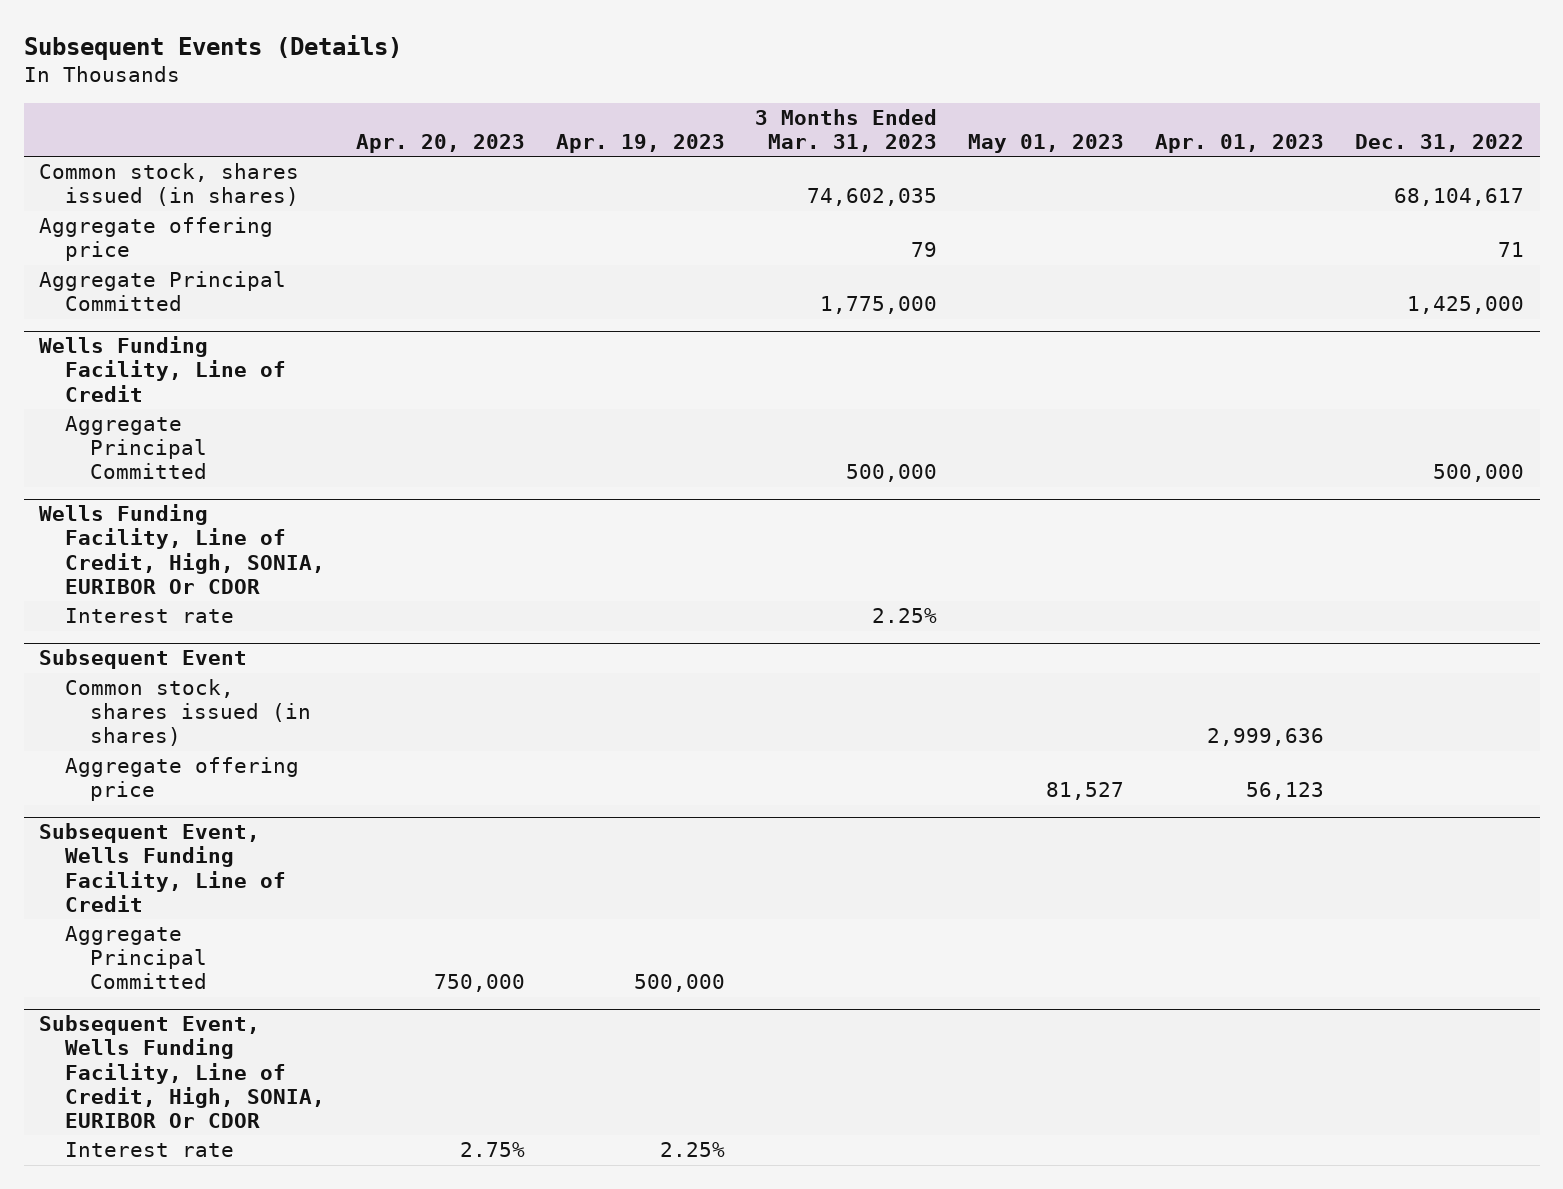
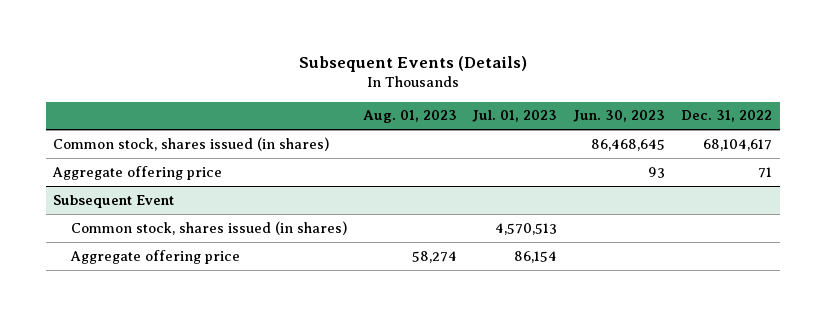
[355,134,525,154] Apr. 20, 2023 -> none
[555,134,725,154] Apr. 19, 2023 -> none
[755,108,938,153] 3 Months Ended Mar. 31, 2023 -> none
[968,134,1125,154] May 01, 2023 -> none
[1155,134,1325,154] Apr. 01, 2023 -> none
none -> [362,110,457,124] Aug. 01, 2023
none -> [472,110,558,123] Jul. 01, 2023
none -> [573,110,666,123] Jun. 30, 2023
[39,271,287,312] Aggregate Principal Committed -> none
[39,336,286,402] Wells Funding Facility, Line of Credit -> none
[64,416,208,480] Aggregate Principal Committed -> none
[39,504,325,594] Wells Funding Facility, Line of Credit, High, SONIA, EURIBOR Or CDOR -> none
[64,608,234,624] Interest rate -> none
[39,823,286,912] Subsequent Event, Wells Funding Facility, Line of Credit -> none
[64,926,208,990] Aggregate Principal Committed -> none
[39,1015,325,1128] Subsequent Event, Wells Funding Facility, Line of Credit, High, SONIA, EURIBOR Or CDOR -> none
[64,1142,234,1158] Interest rate -> none

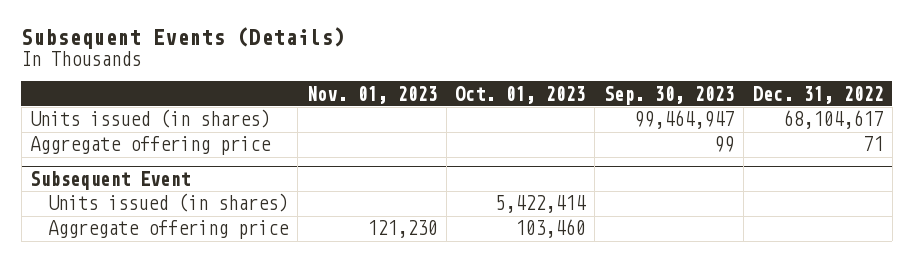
[362,110,457,124] Aug. 01, 2023 -> none
[472,110,558,123] Jul. 01, 2023 -> none
[573,110,666,123] Jun. 30, 2023 -> none
none -> [306,85,437,104] Nov. 01, 2023
none -> [455,85,586,104] Oct. 01, 2023
none -> [604,85,735,105] Sep. 30, 2023
[53,136,330,151] Common stock, shares issued (in shares) -> [30,109,271,129] Units issued (in shares)
[71,220,348,235] Common stock, shares issued (in shares) -> [48,193,289,213] Units issued (in shares)

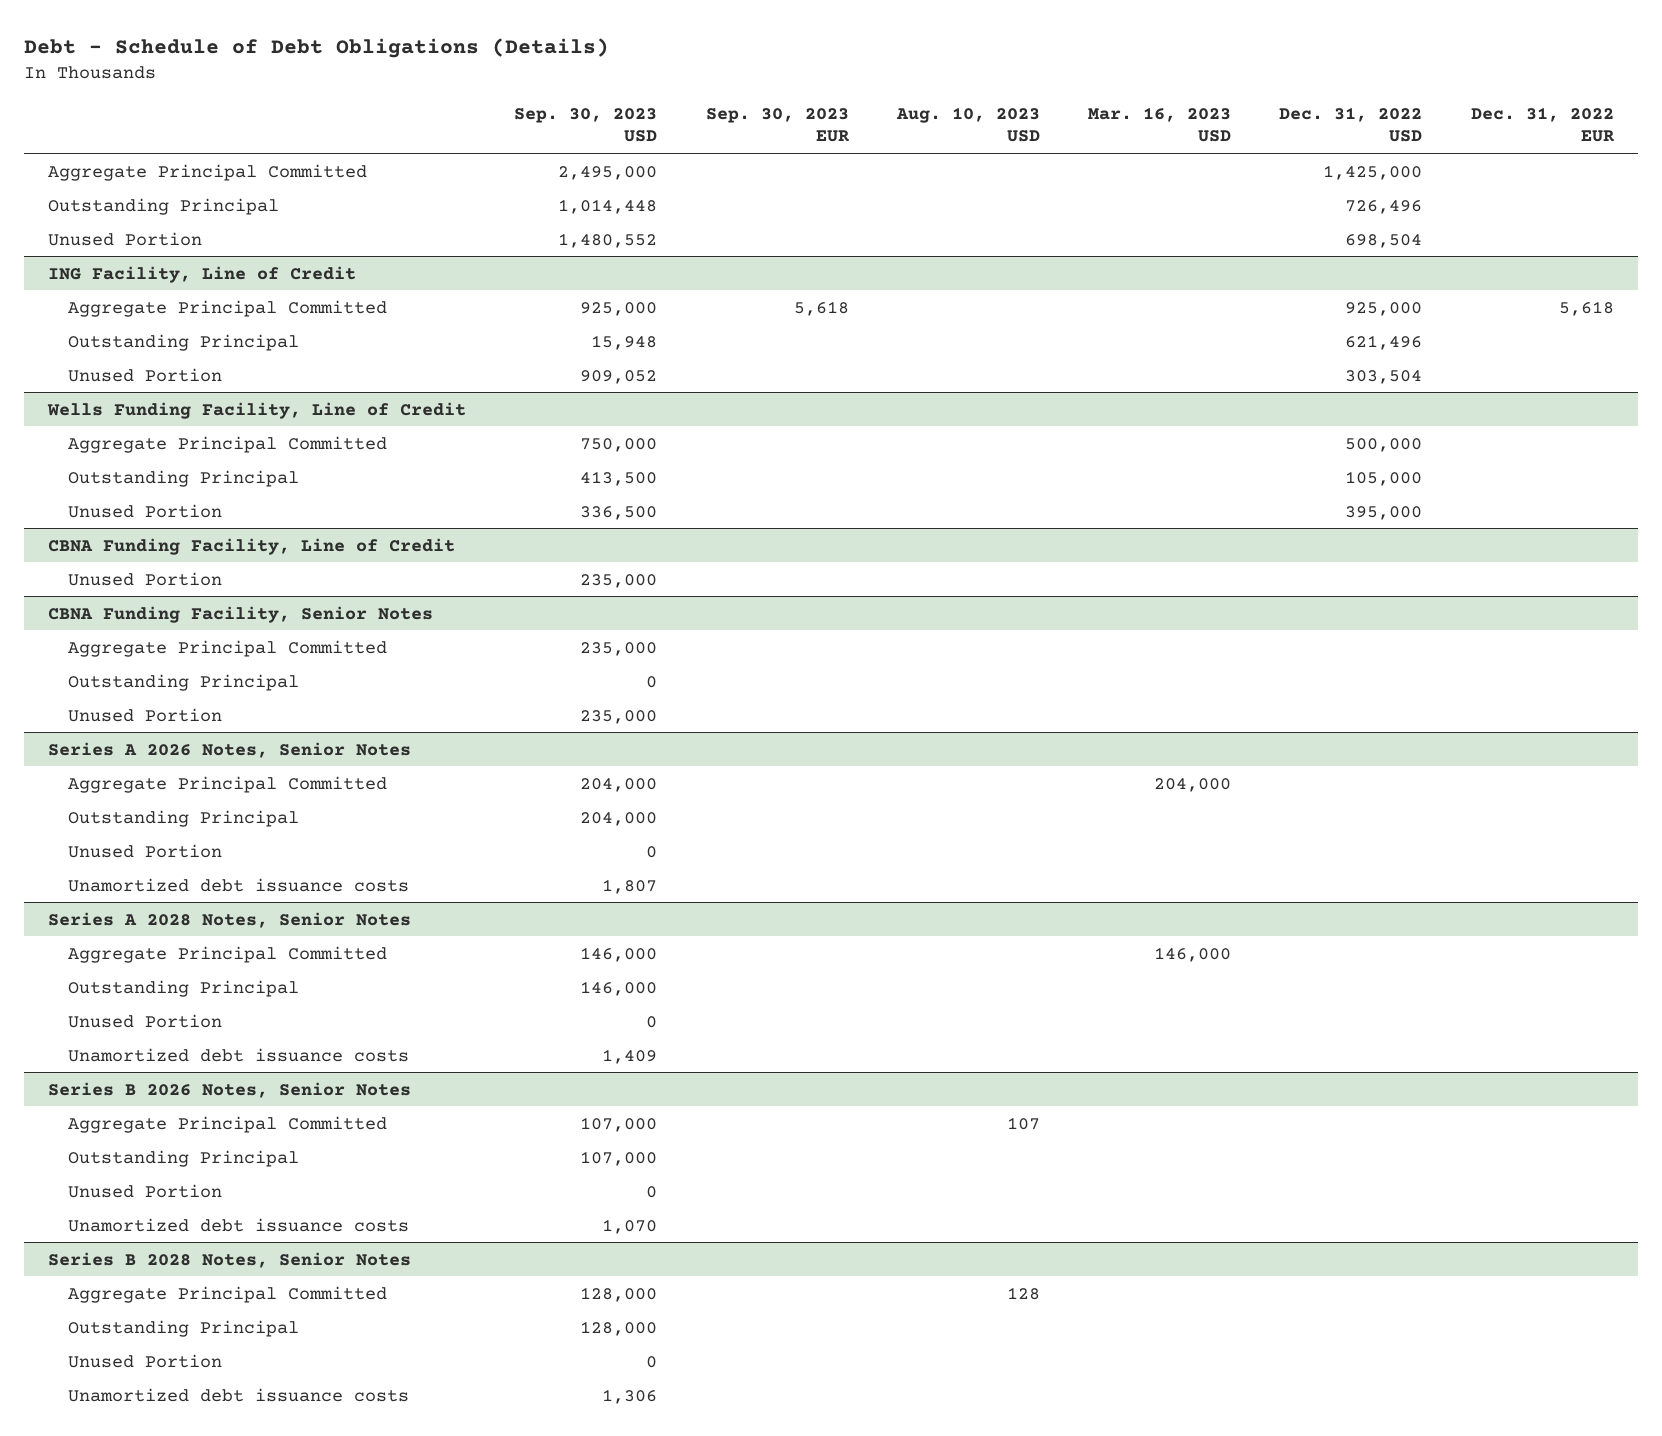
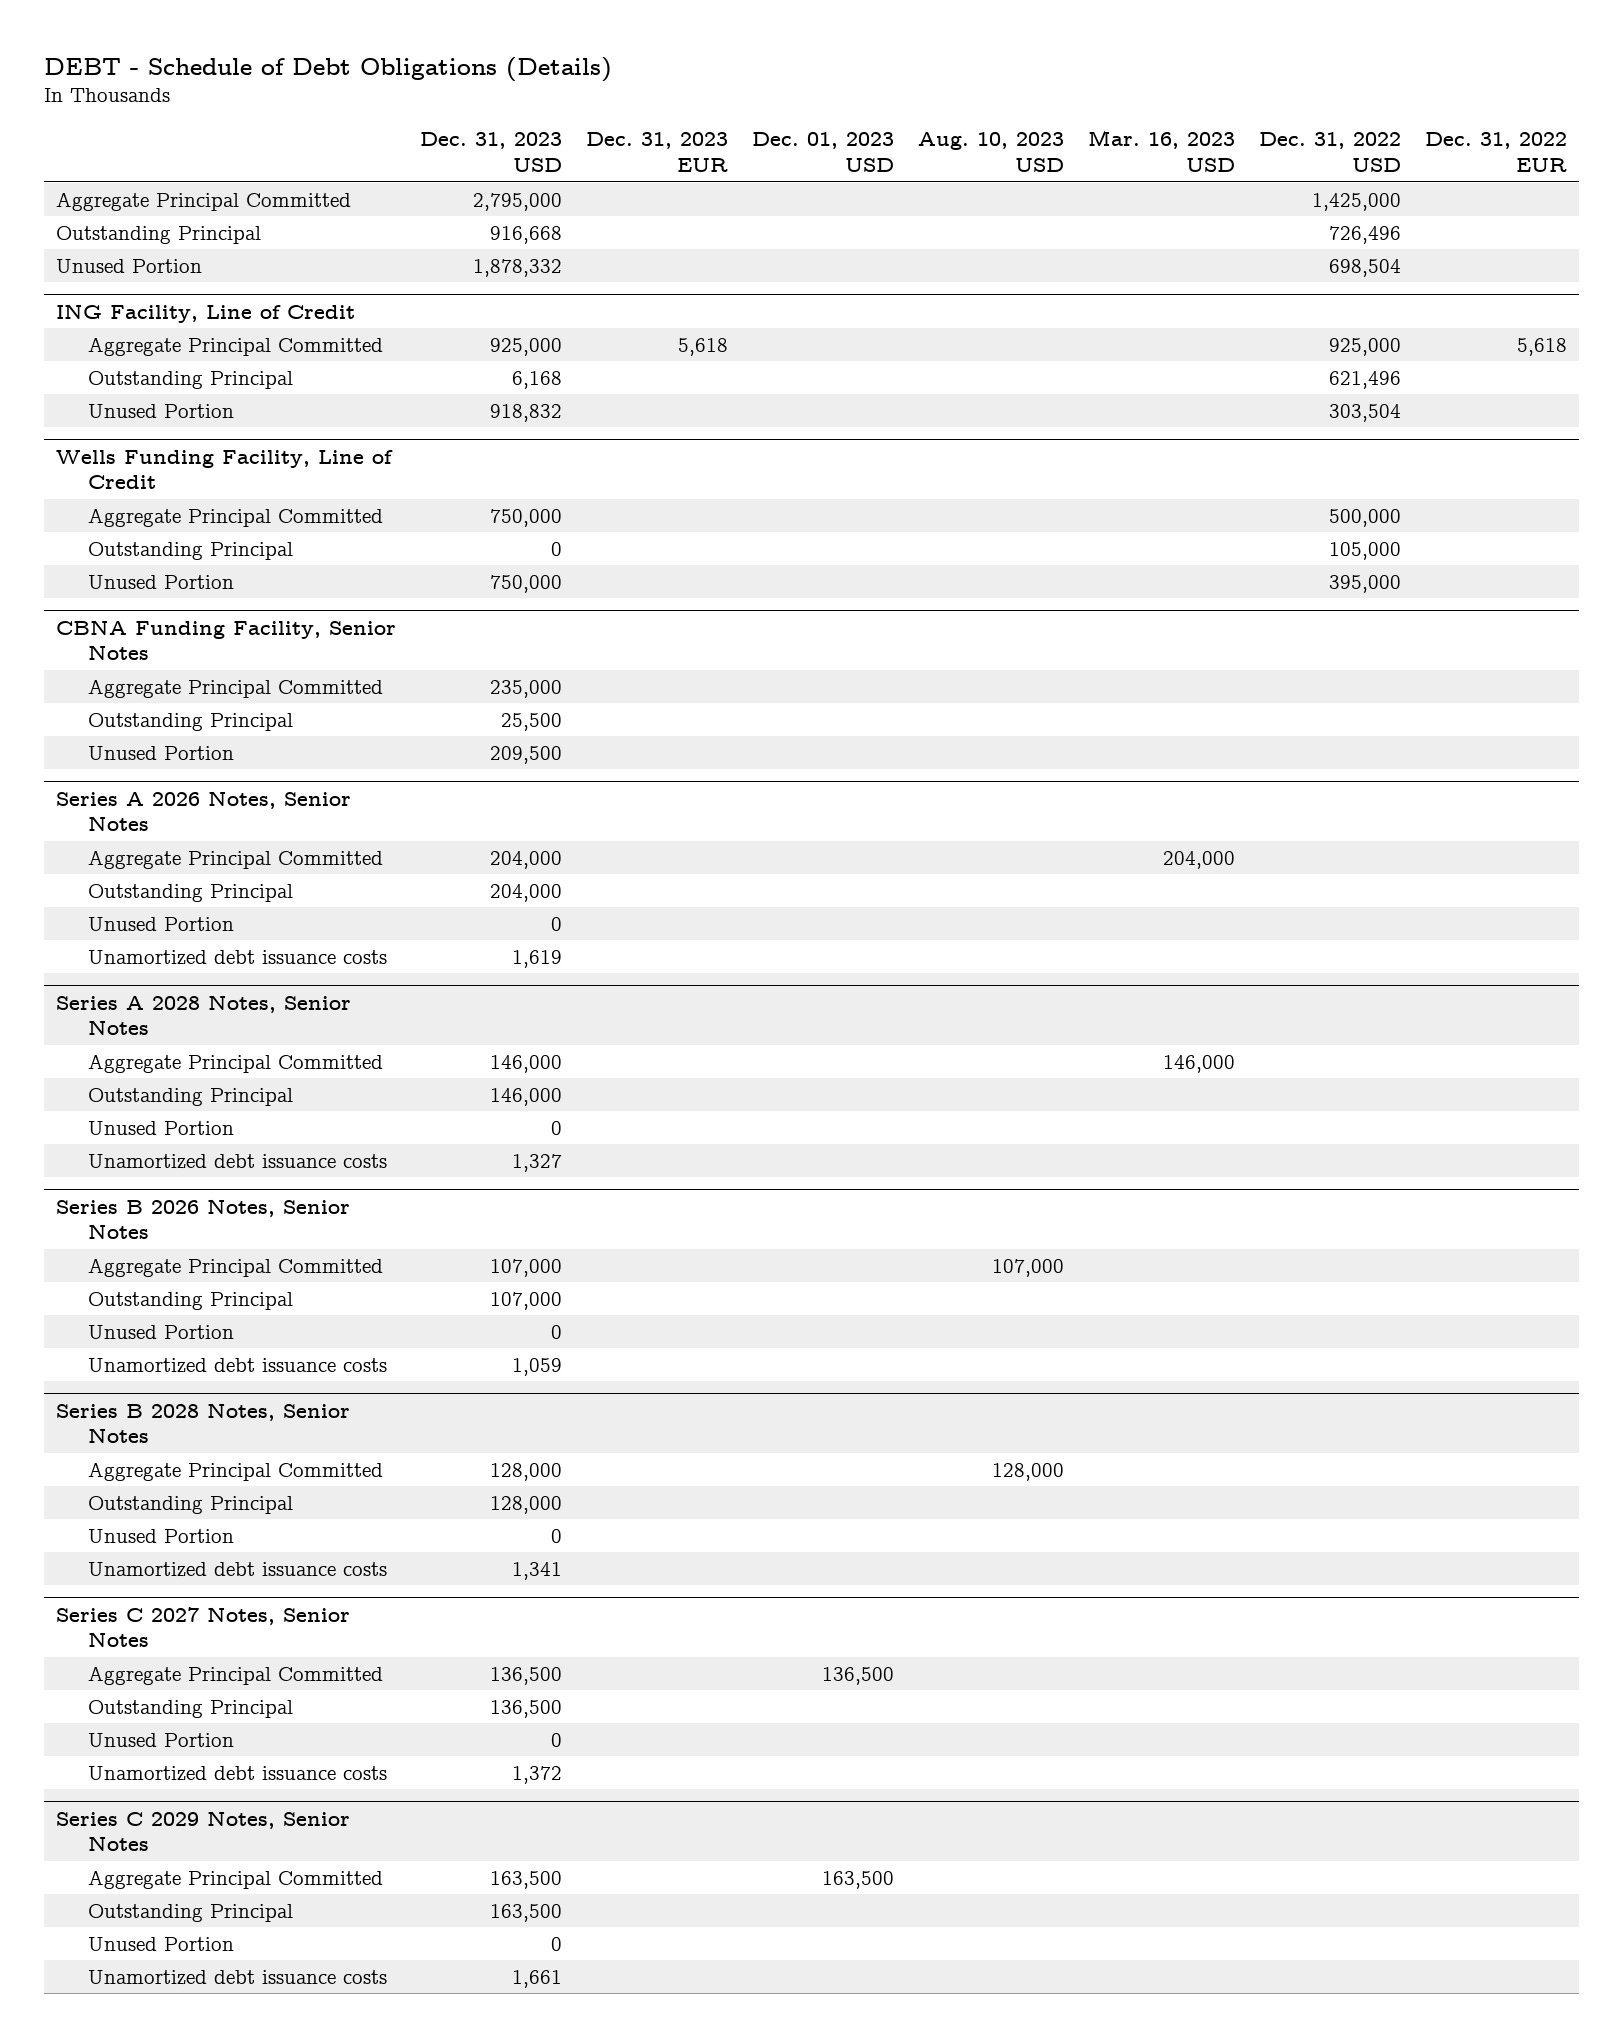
[23,37,609,58] Debt - Schedule of Debt Obligations (Details) -> [43,57,612,83] DEBT - Schedule of Debt Obligations (Details)
[514,108,658,143] Sep. 30, 2023 USD -> none
[705,108,849,143] Sep. 30, 2023 EUR -> none
none -> [419,132,562,173] Dec. 31, 2023 USD
none -> [585,132,728,173] Dec. 31, 2023 EUR
none -> [751,132,894,173] Dec. 01, 2023 USD
[48,537,456,555] CBNA Funding Facility, Line of Credit -> none
[67,571,222,586] Unused Portion -> none
[1006,1116,1040,1130] 107 -> [991,1258,1064,1277] 107,000
[1006,1286,1040,1300] 128 -> [991,1462,1064,1481] 128,000
none -> [55,1606,350,1648] Series C 2027 Notes, Senior Notes
none -> [87,1665,383,1685] Aggregate Principal Committed
none -> [87,1699,293,1718] Outstanding Principal
none -> [87,1732,234,1747] Unused Portion
none -> [87,1765,387,1781] Unamortized debt issuance costs
none -> [55,1810,350,1852] Series C 2029 Notes, Senior Notes
none -> [87,1869,383,1889] Aggregate Principal Committed
none -> [87,1903,293,1922] Outstanding Principal
none -> [87,1936,234,1951] Unused Portion
none -> [87,1969,387,1985] Unamortized debt issuance costs

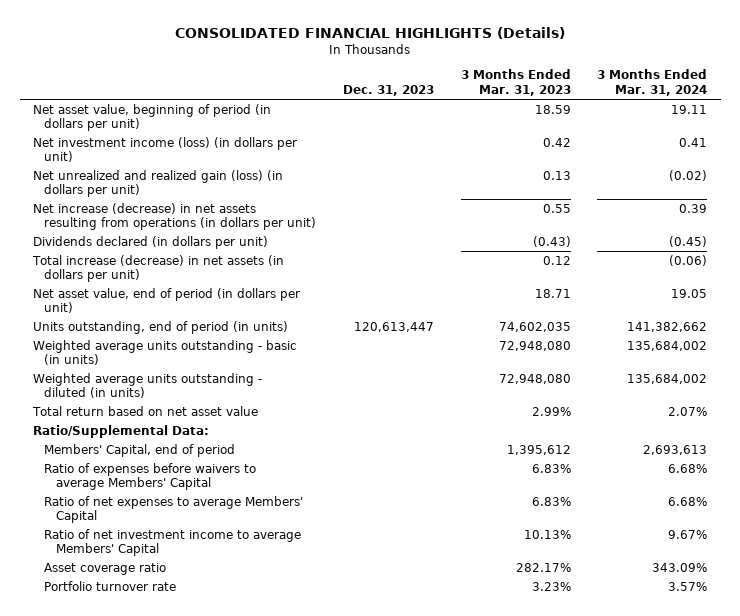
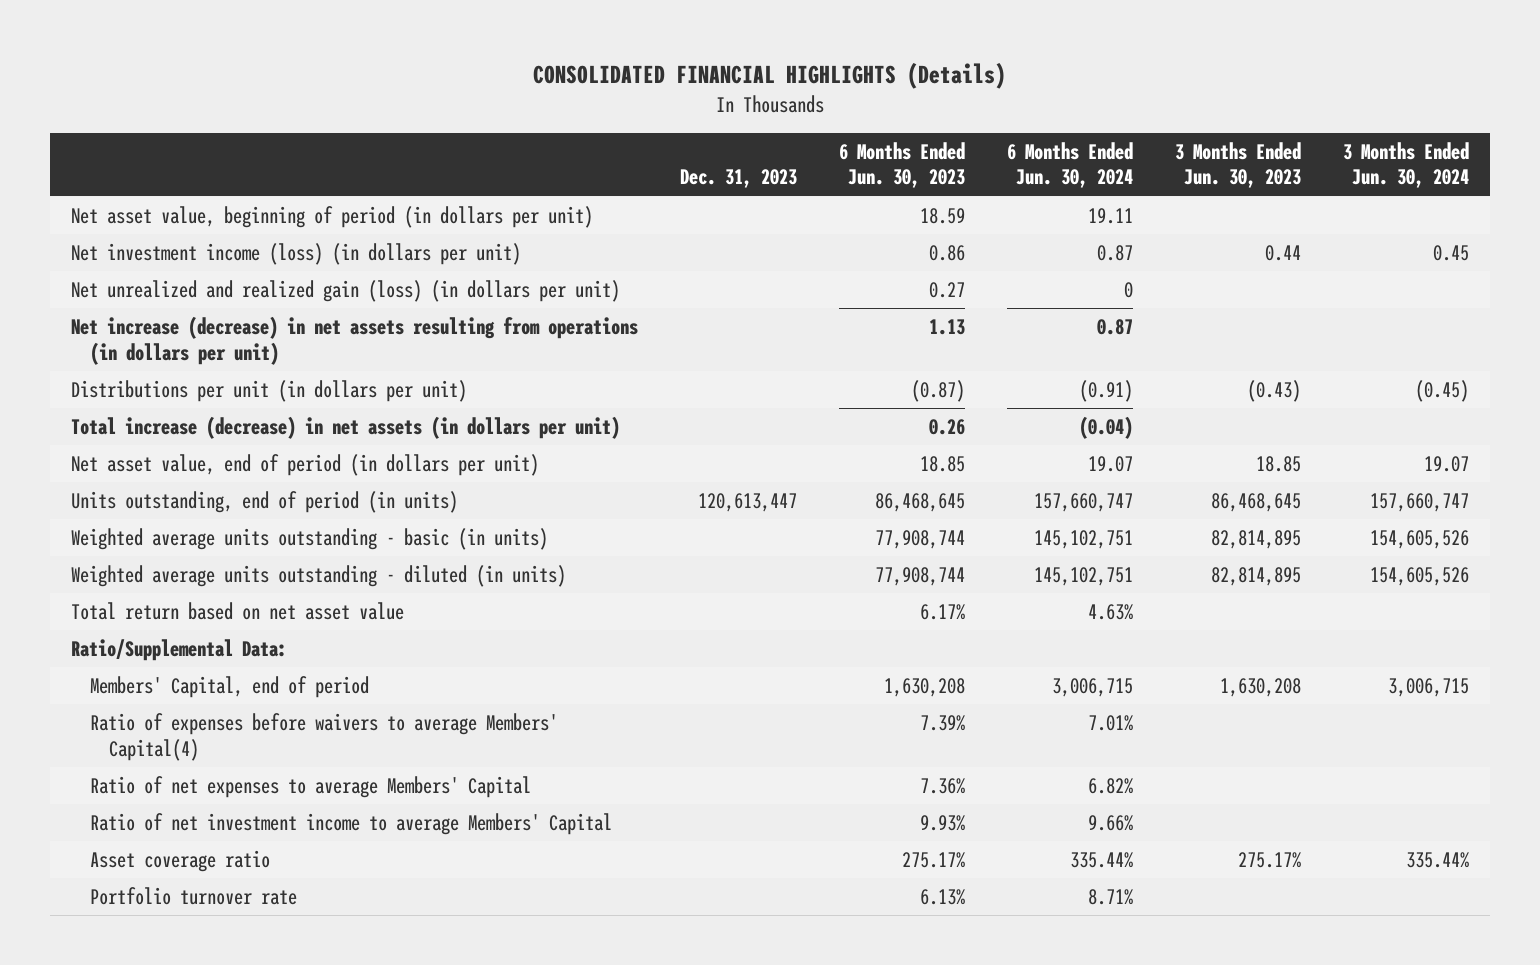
[460,69,571,97] 3 Months Ended Mar. 31, 2023 -> none
[597,69,708,97] 3 Months Ended Mar. 31, 2024 -> none
none -> [839,141,966,189] 6 Months Ended Jun. 30, 2023
none -> [1007,141,1134,189] 6 Months Ended Jun. 30, 2024
none -> [1175,141,1302,189] 3 Months Ended Jun. 30, 2023
none -> [1343,141,1470,189] 3 Months Ended Jun. 30, 2024
[32,235,268,249] Dividends declared (in dollars per unit) -> [71,380,468,403] Distributions per unit (in dollars per unit)
[44,462,257,491] Ratio of expenses before waivers to average Members' Capital -> [90,713,559,761] Ratio of expenses before waivers to average Members' Capital(4)

